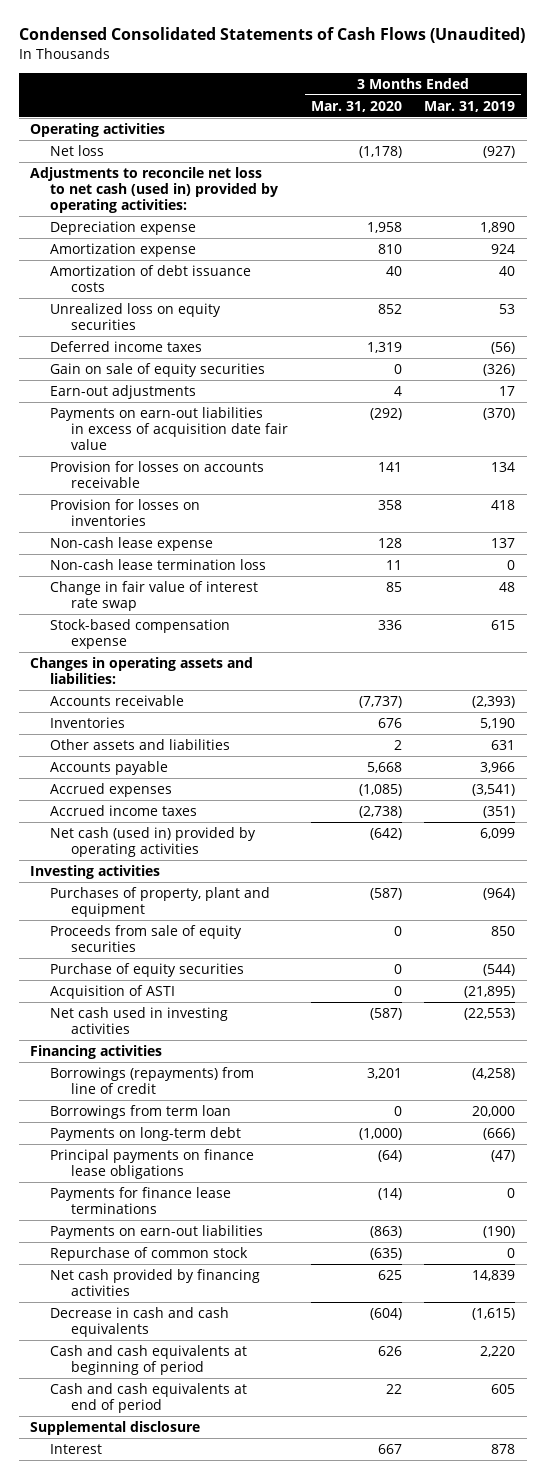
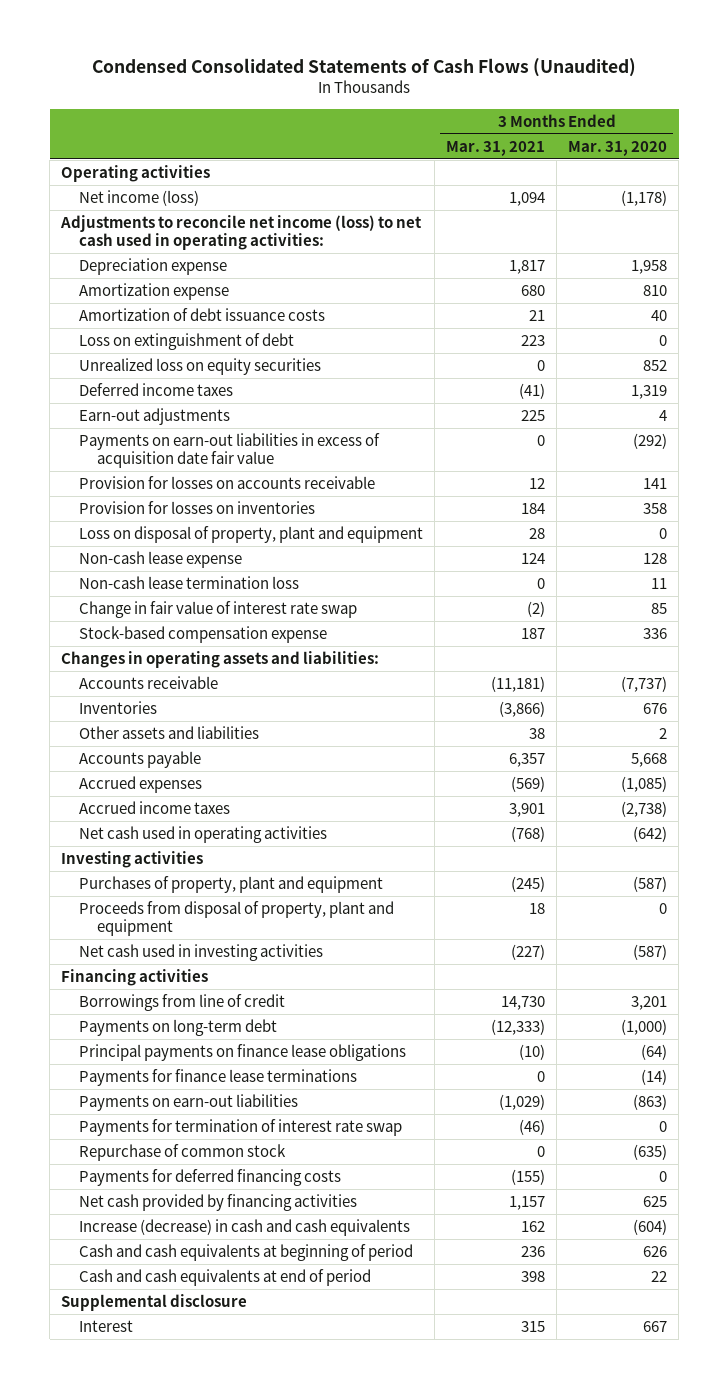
[424,100,516,112] Mar. 31, 2019 -> none
none -> [446,140,546,156] Mar. 31, 2021
[50,144,105,156] Net loss -> [79,190,200,207] Net income (loss)
[29,166,279,214] Adjustments to reconcile net loss to net cash (used in) provided by operating activities: -> [60,215,423,251] Adjustments to reconcile net income (loss) to net cash used in operating activities:
none -> [79,333,295,351] Loss on extinguishment of debt
[50,362,266,377] Gain on sale of equity securities -> none
none -> [79,526,424,544] Loss on disposal of property, plant and equipment
[50,826,257,857] Net cash (used in) provided by operating activities -> [79,826,328,844] Net cash used in operating activities
[50,924,243,952] Proceeds from sale of equity securities -> none
[50,962,245,977] Purchase of equity securities -> none
[50,984,176,999] Acquisition of ASTI -> none
none -> [79,901,395,937] Proceeds from disposal of property, plant and equipment
[50,1104,232,1119] Borrowings from term loan -> none
[50,1066,255,1094] Borrowings (repayments) from line of credit -> [79,994,286,1012] Borrowings from line of credit
none -> [79,1119,403,1137] Payments for termination of interest rate swap
none -> [79,1169,342,1187] Payments for deferred financing costs
[50,1306,230,1337] Decrease in cash and cash equivalents -> [79,1219,411,1237] Increase (decrease) in cash and cash equivalents

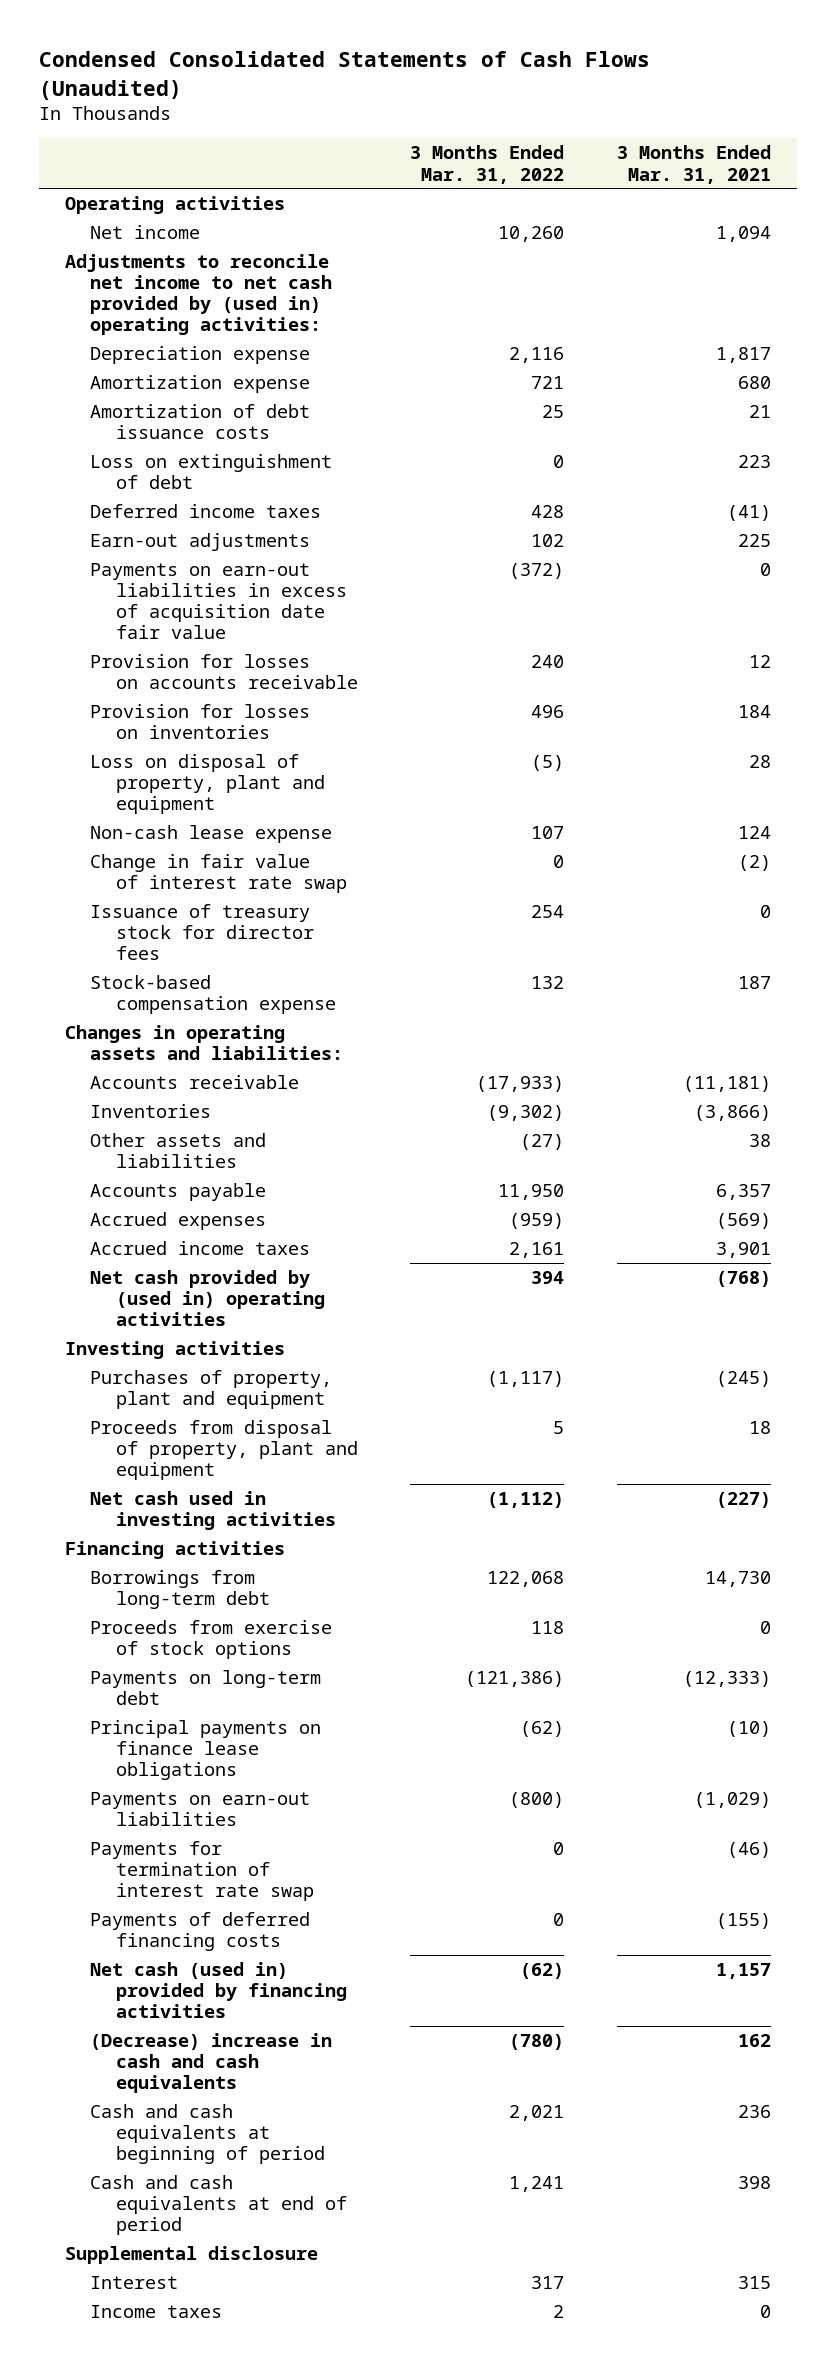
[568,140,668,156] Mar. 31, 2020 -> none
none -> [410,145,565,184] 3 Months Ended Mar. 31, 2022
[79,190,200,207] Net income (loss) -> [90,225,201,240] Net income
[60,215,423,251] Adjustments to reconcile net income (loss) to net cash used in operating activities: -> [65,254,333,336] Adjustments to reconcile net income to net cash provided by (used in) operating activities:
[79,358,322,376] Unrealized loss on equity securities -> none
[79,576,300,590] Non-cash lease termination loss -> none
none -> [90,904,314,961] Issuance of treasury stock for director fees
[79,826,328,844] Net cash used in operating activities -> [90,1270,325,1327] Net cash provided by (used in) operating activities
[79,994,286,1012] Borrowings from line of credit -> [90,1570,270,1610] Borrowings from long-term debt
none -> [90,1620,333,1660] Proceeds from exercise of stock options
[79,1069,358,1087] Payments for finance lease terminations -> none
[79,1144,287,1162] Repurchase of common stock -> none
[79,1169,342,1187] Payments for deferred financing costs -> [90,1912,311,1952] Payments of deferred financing costs
[79,1194,358,1212] Net cash provided by financing activities -> [90,1962,347,2019] Net cash (used in) provided by financing activities
[79,1219,411,1237] Increase (decrease) in cash and cash equivalents -> [90,2033,333,2094] (Decrease) increase in cash and cash equivalents
none -> [90,2305,223,2319] Income taxes

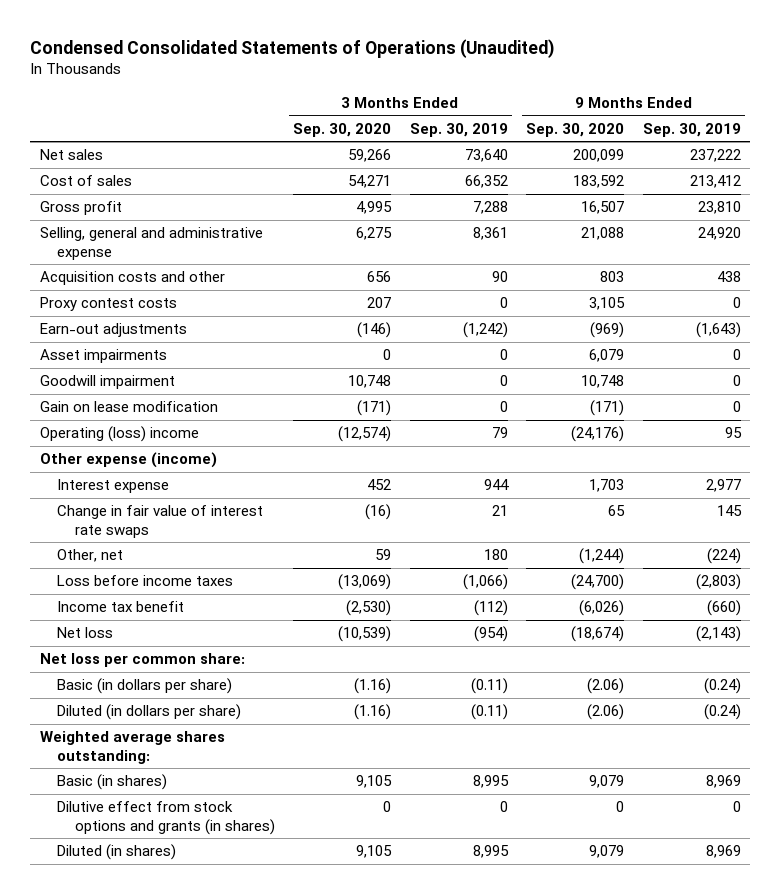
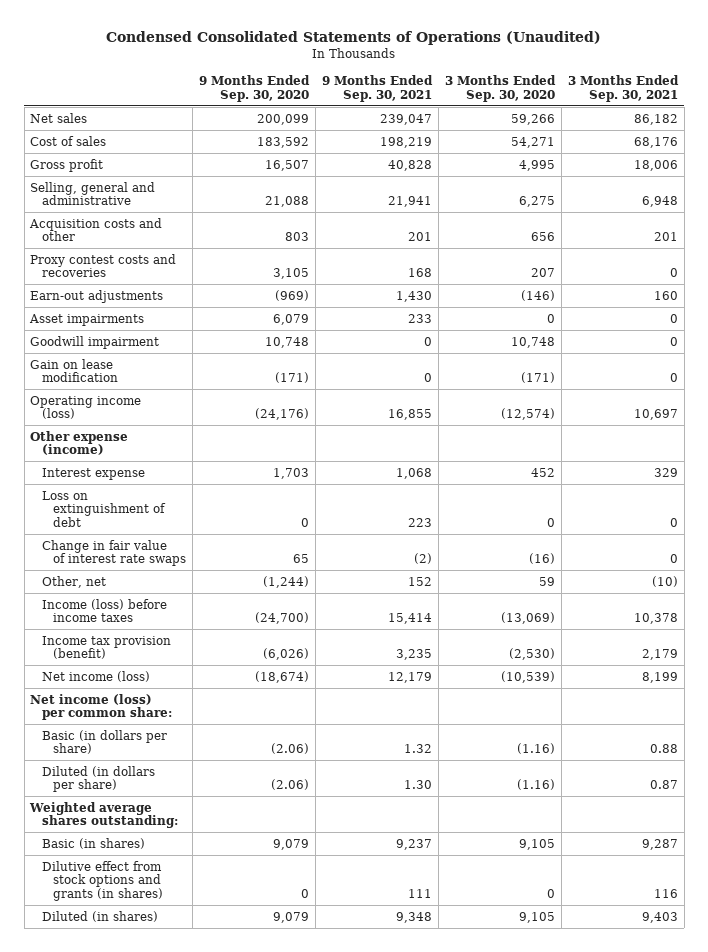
[409,122,508,137] Sep. 30, 2019 -> none
[642,122,741,137] Sep. 30, 2019 -> none
none -> [321,75,433,102] 9 Months Ended Sep. 30, 2021
none -> [567,75,679,102] 3 Months Ended Sep. 30, 2021
[39,227,263,260] Selling, general and administrative expense -> [30,181,156,206] Selling, general and administrative
[39,297,177,312] Proxy contest costs -> [30,253,177,278] Proxy contest costs and recoveries
[39,426,199,443] Operating (loss) income -> [30,395,142,420] Operating income (loss)
none -> [41,490,167,527] Loss on extinguishment of debt
[57,575,234,587] Loss before income taxes -> [41,598,167,623] Income (loss) before income taxes
[57,601,185,613] Income tax benefit -> [41,635,171,660] Income tax provision (benefit)
[57,627,114,639] Net loss -> [41,670,150,682] Net income (loss)
[39,653,245,668] Net loss per common share: -> [30,693,172,721] Net income (loss) per common share:

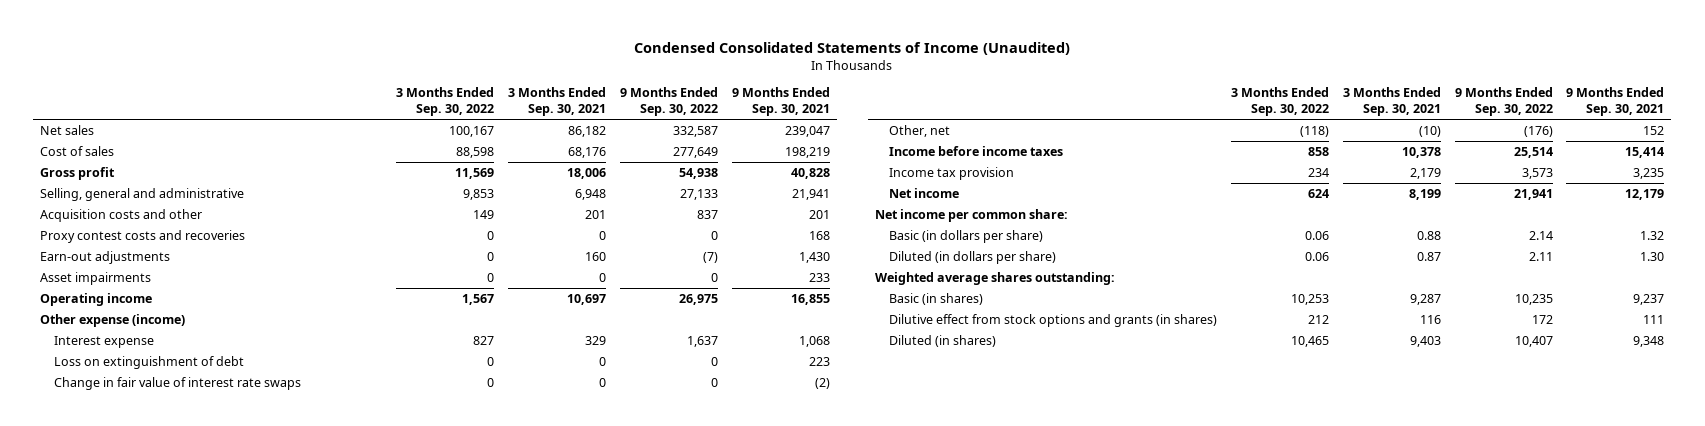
[106,31,602,46] Condensed Consolidated Statements of Operations (Unaudited) -> [634,41,1071,55] Condensed Consolidated Statements of Income (Unaudited)
[199,75,311,102] 9 Months Ended Sep. 30, 2020 -> none
[444,75,556,102] 3 Months Ended Sep. 30, 2020 -> none
none -> [396,87,495,117] 3 Months Ended Sep. 30, 2022
none -> [619,87,718,117] 9 Months Ended Sep. 30, 2022
[30,335,160,349] Goodwill impairment -> none
[30,358,118,383] Gain on lease modification -> none
[30,395,142,420] Operating income (loss) -> [40,293,153,307] Operating income
[41,598,167,623] Income (loss) before income taxes -> [889,146,1064,157] Income before income taxes
[41,635,171,660] Income tax provision (benefit) -> [889,167,1015,181] Income tax provision
[41,670,150,682] Net income (loss) -> [889,188,960,199] Net income
[30,693,172,721] Net income (loss) per common share: -> [874,209,1068,223] Net income per common share:

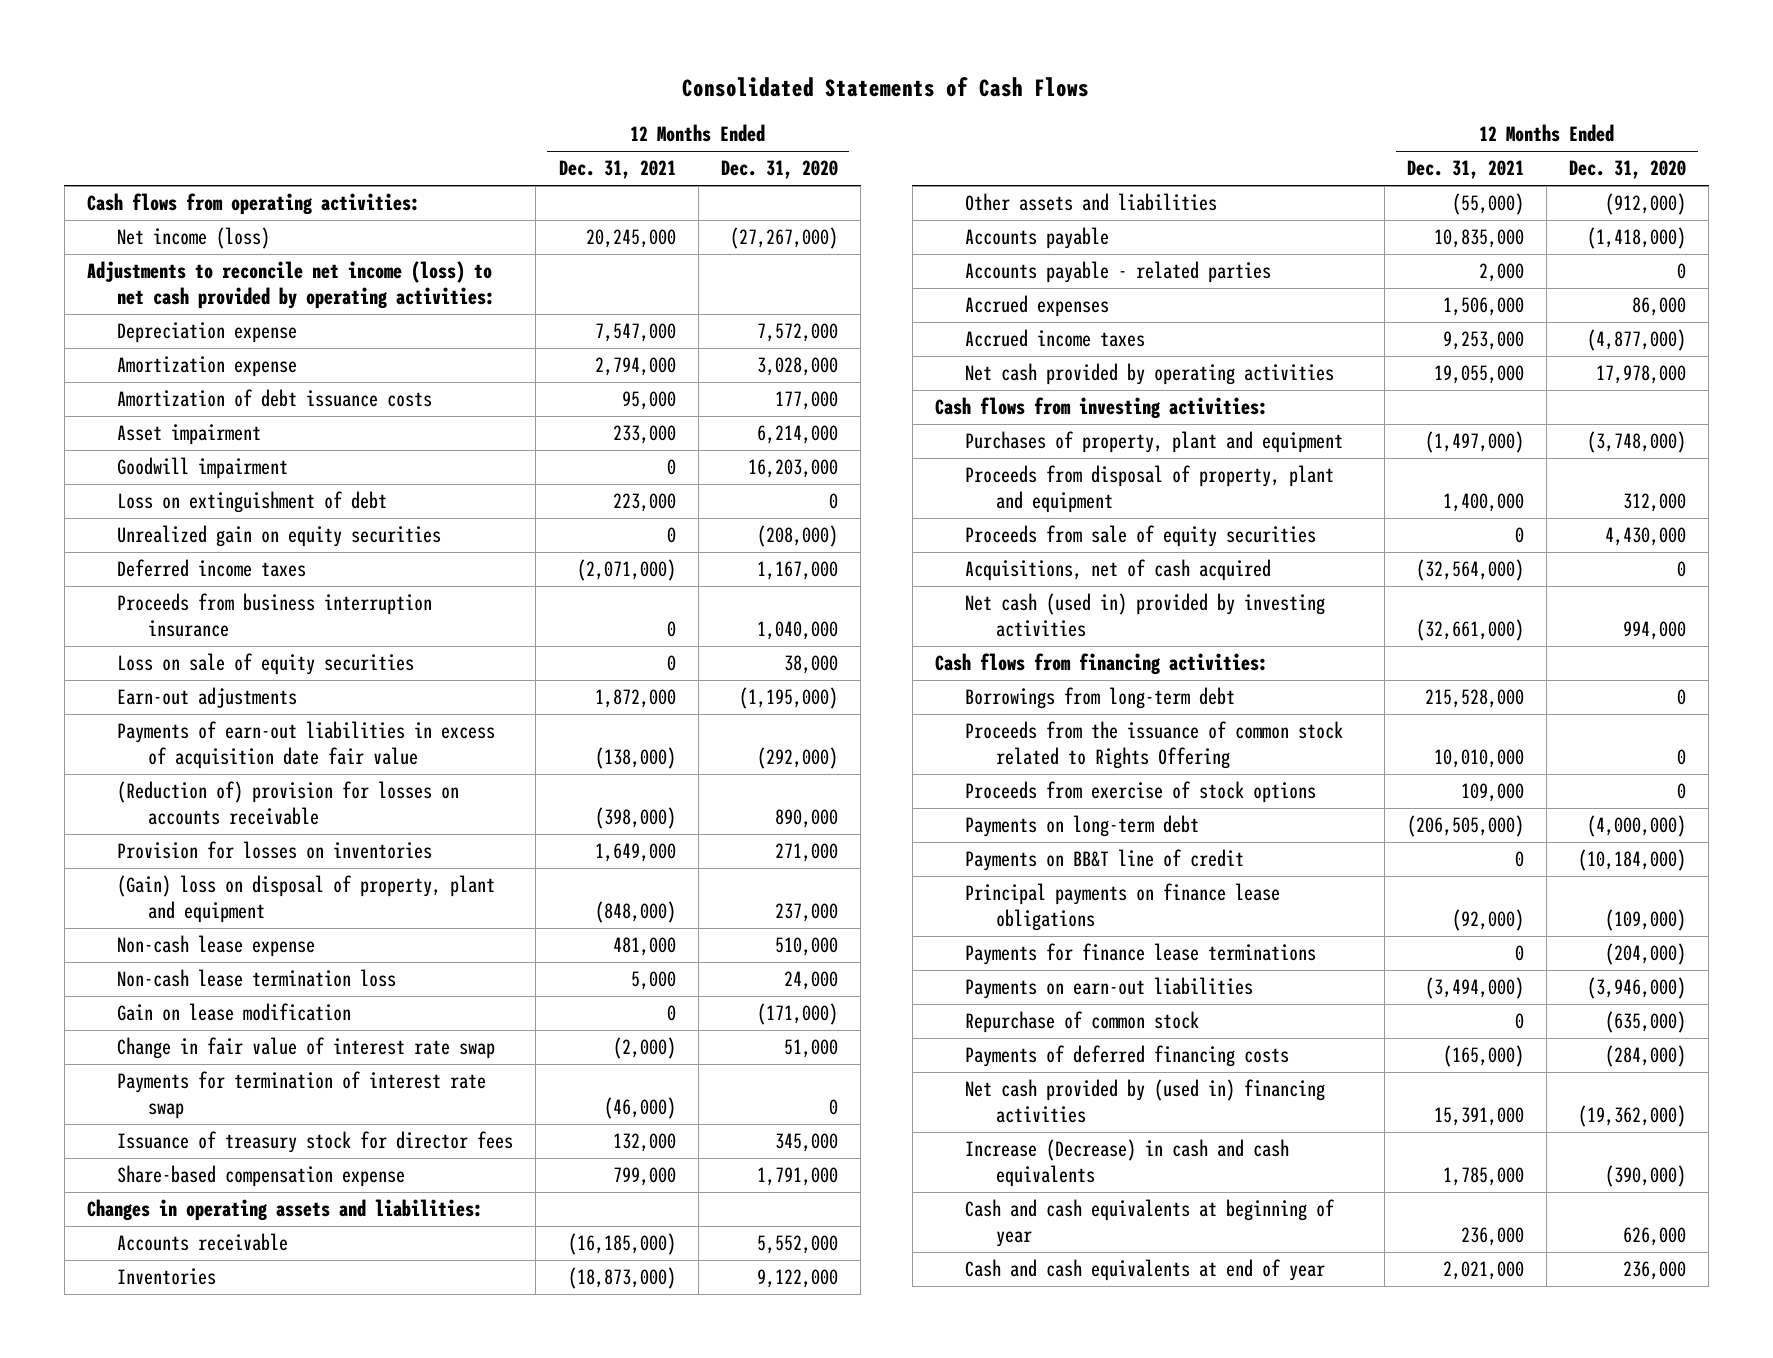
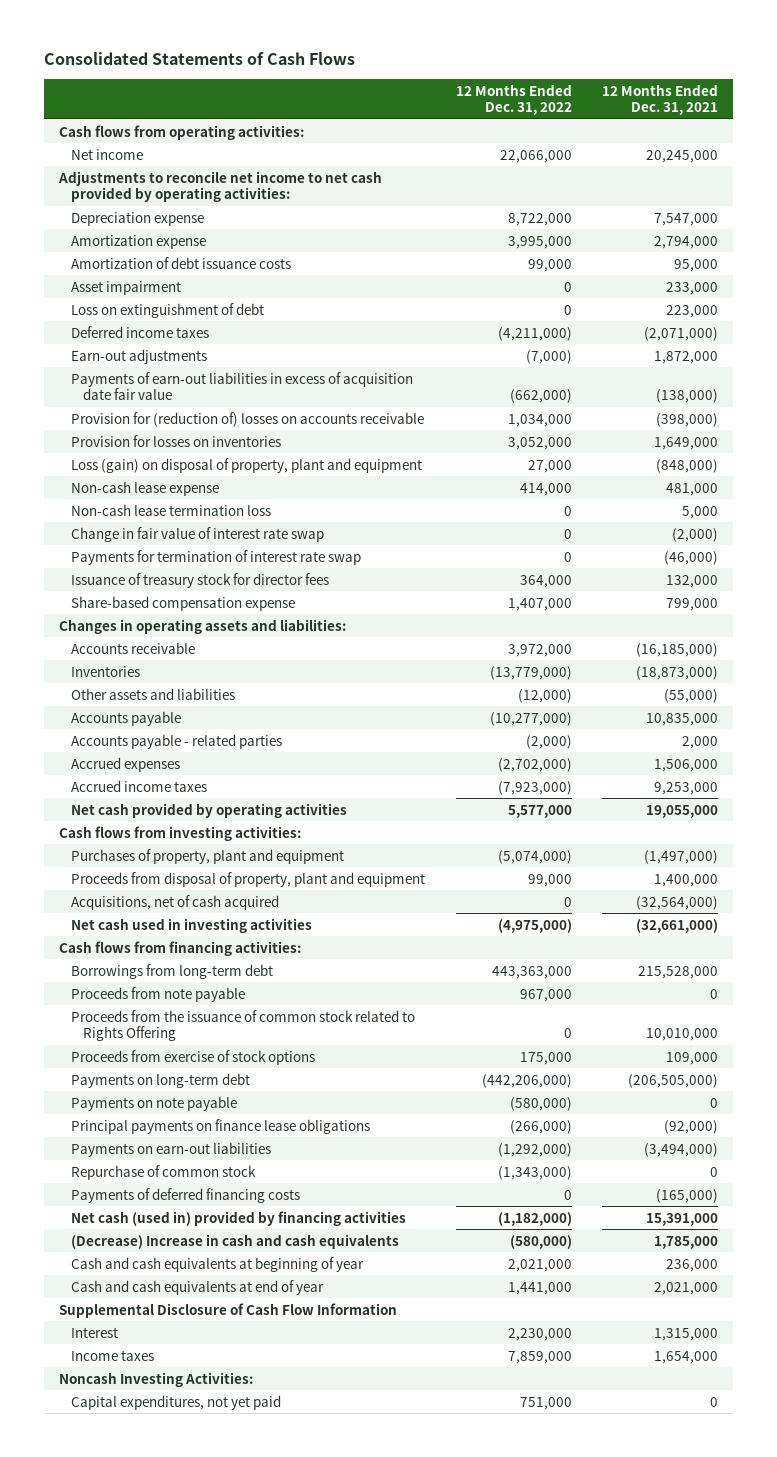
[720,160,838,180] Dec. 31, 2020 -> none
none -> [455,83,572,116] 12 Months Ended Dec. 31, 2022
[117,227,271,250] Net income (loss) -> [71,148,144,160] Net income
[86,261,496,310] Adjustments to reconcile net income (loss) to net cash provided by operating activities: -> [57,170,382,203] Adjustments to reconcile net income to net cash provided by operating activities:
[117,457,289,480] Goodwill impairment -> none
[117,525,442,548] Unrealized gain on equity securities -> none
[117,593,433,638] Proceeds from business interruption insurance -> none
[117,653,415,676] Loss on sale of equity securities -> none
[117,781,460,826] (Reduction of) provision for losses on accounts receivable -> [71,411,425,427] Provision for (reduction of) losses on accounts receivable
[117,875,496,924] (Gain) loss on disposal of property, plant and equipment -> [71,457,423,473] Loss (gain) on disposal of property, plant and equipment
[117,1003,352,1022] Gain on lease modification -> none
[965,525,1317,548] Proceeds from sale of equity securities -> none
[965,593,1326,638] Net cash (used in) provided by investing activities -> [71,917,313,933] Net cash used in investing activities
none -> [71,986,246,1002] Proceeds from note payable
[965,849,1245,872] Payments on BB&T line of credit -> none
none -> [71,1095,238,1111] Payments on note payable
[965,943,1317,966] Payments for finance lease terminations -> none
[965,1079,1326,1124] Net cash provided by (used in) financing activities -> [71,1210,407,1226] Net cash (used in) provided by financing activities
[965,1139,1290,1188] Increase (Decrease) in cash and cash equivalents -> [71,1233,400,1249] (Decrease) Increase in cash and cash equivalents
none -> [58,1302,397,1318] Supplemental Disclosure of Cash Flow Information
none -> [71,1326,119,1338] Interest
none -> [71,1349,155,1361] Income taxes
none -> [58,1371,253,1387] Noncash Investing Activities:
none -> [71,1394,282,1410] Capital expenditures, not yet paid

